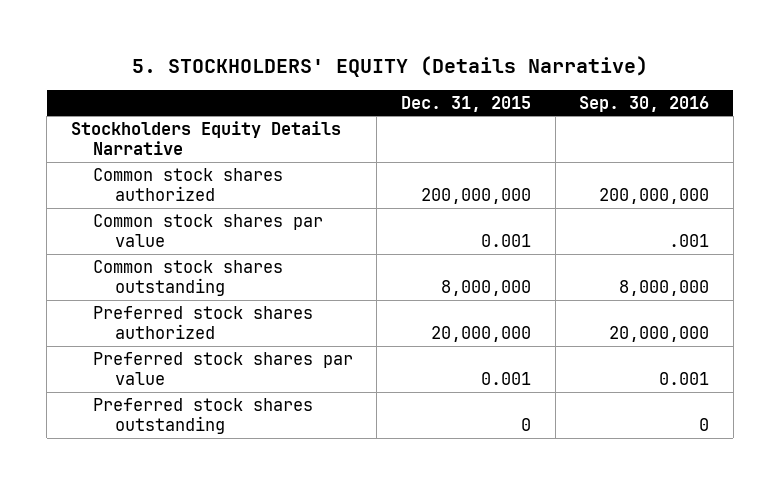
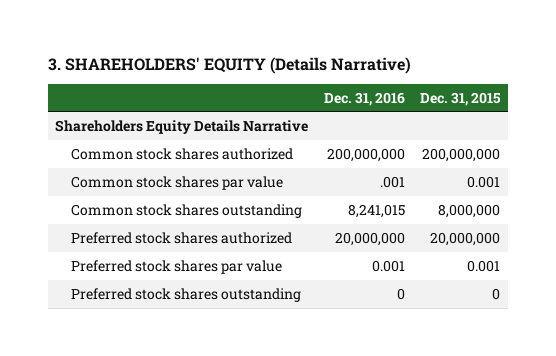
[132,56,649,78] 5. STOCKHOLDERS' EQUITY (Details Narrative) -> [47,56,411,74] 3. SHAREHOLDERS' EQUITY (Details Narrative)
[579,95,710,112] Sep. 30, 2016 -> none
none -> [323,91,405,106] Dec. 31, 2016
[71,120,342,156] Stockholders Equity Details Narrative -> [55,119,309,134] Shareholders Equity Details Narrative

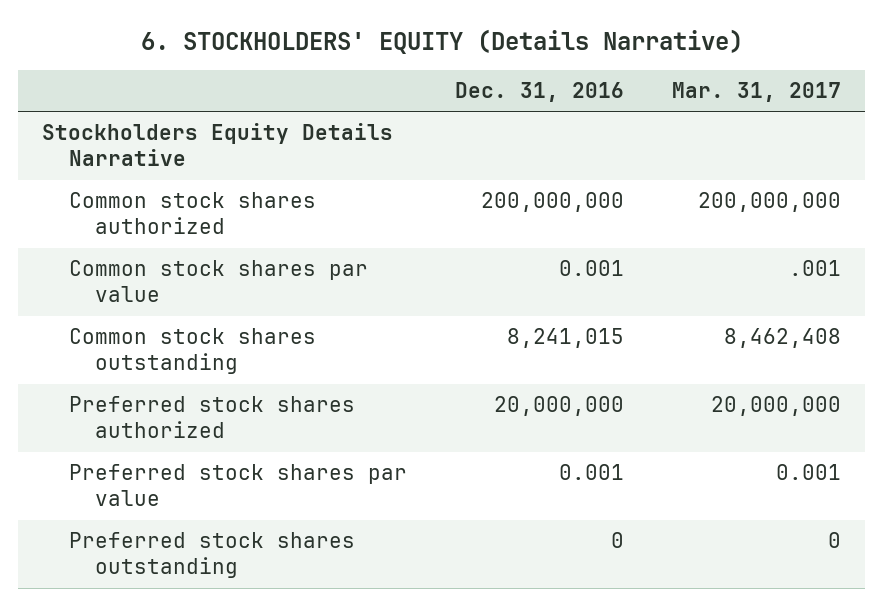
[47,56,411,74] 3. SHAREHOLDERS' EQUITY (Details Narrative) -> [140,28,743,54] 6. STOCKHOLDERS' EQUITY (Details Narrative)
[420,91,502,106] Dec. 31, 2015 -> none
none -> [672,82,842,103] Mar. 31, 2017
[55,119,309,134] Shareholders Equity Details Narrative -> [42,123,394,167] Stockholders Equity Details Narrative
[379,175,405,188] .001 -> [558,260,624,277] 0.001

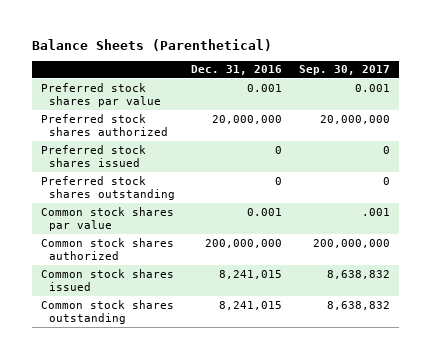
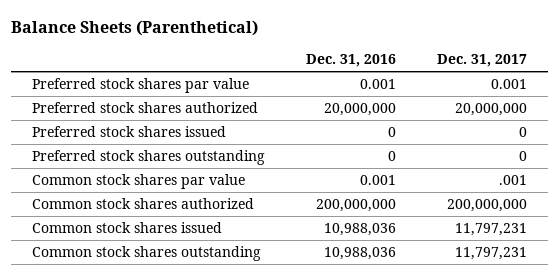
[299,65,391,76] Sep. 30, 2017 -> none
none -> [437,54,528,68] Dec. 31, 2017
[219,269,283,279] 8,241,015 -> [324,222,397,236] 10,988,036
[219,300,283,310] 8,241,015 -> [324,246,397,260] 10,988,036

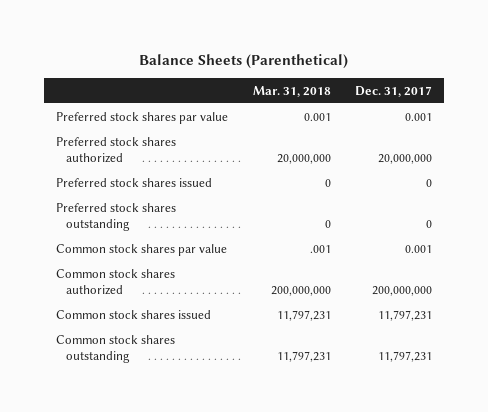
[306,54,397,68] Dec. 31, 2016 -> none
none -> [252,85,331,97] Mar. 31, 2018
[499,174,528,185] .001 -> [404,244,432,253] 0.001

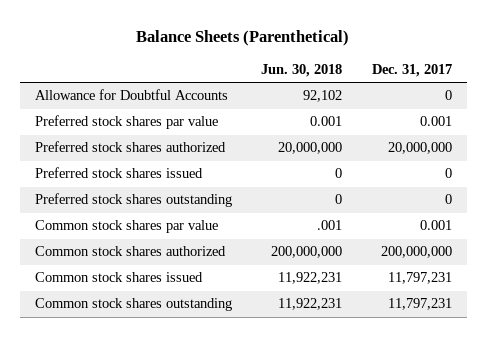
[252,85,331,97] Mar. 31, 2018 -> none
none -> [261,64,343,78] Jun. 30, 2018
none -> [34,89,228,101] Allowance for Doubtful Accounts

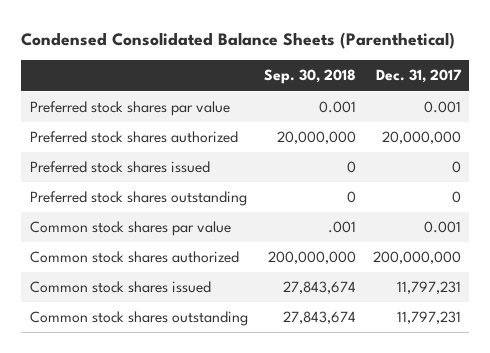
[136,30,350,47] Balance Sheets (Parenthetical) -> [21,31,456,49] Condensed Consolidated Balance Sheets (Parenthetical)
[261,64,343,78] Jun. 30, 2018 -> none
none -> [264,69,357,85] Sep. 30, 2018
[34,89,228,101] Allowance for Doubtful Accounts -> none

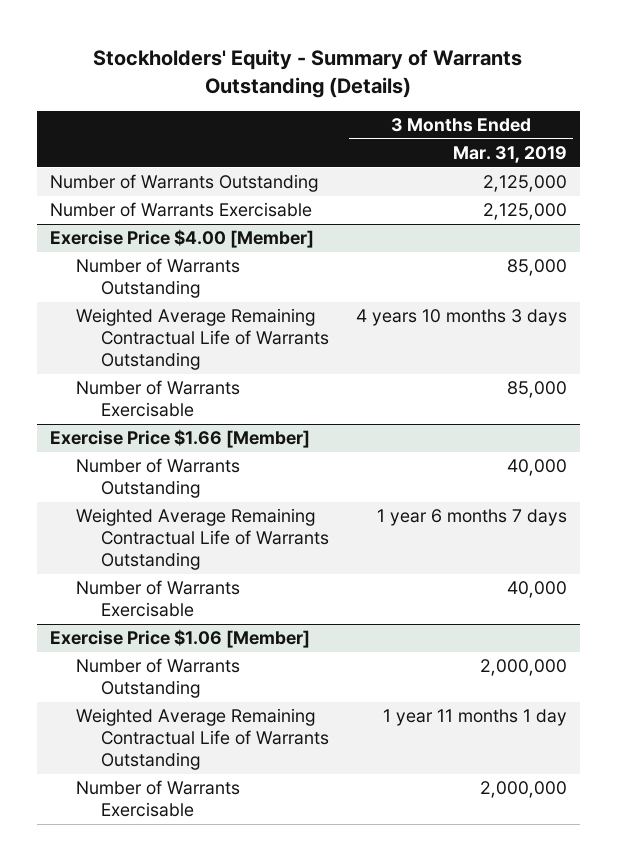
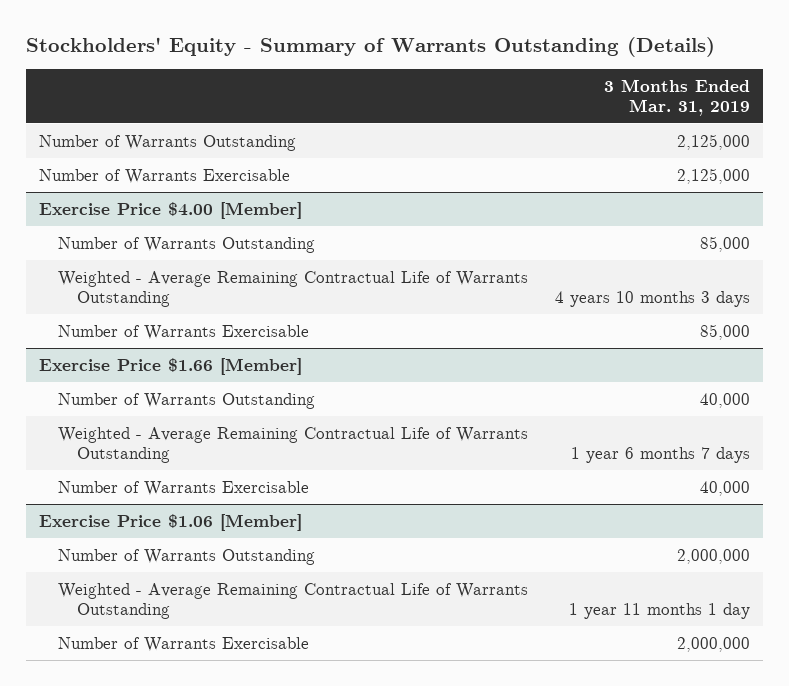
[75,308,330,370] Weighted Average Remaining Contractual Life of Warrants Outstanding -> [57,270,528,307] Weighted - Average Remaining Contractual Life of Warrants Outstanding
[75,508,330,570] Weighted Average Remaining Contractual Life of Warrants Outstanding -> [57,426,528,463] Weighted - Average Remaining Contractual Life of Warrants Outstanding
[75,708,330,770] Weighted Average Remaining Contractual Life of Warrants Outstanding -> [57,582,528,619] Weighted - Average Remaining Contractual Life of Warrants Outstanding

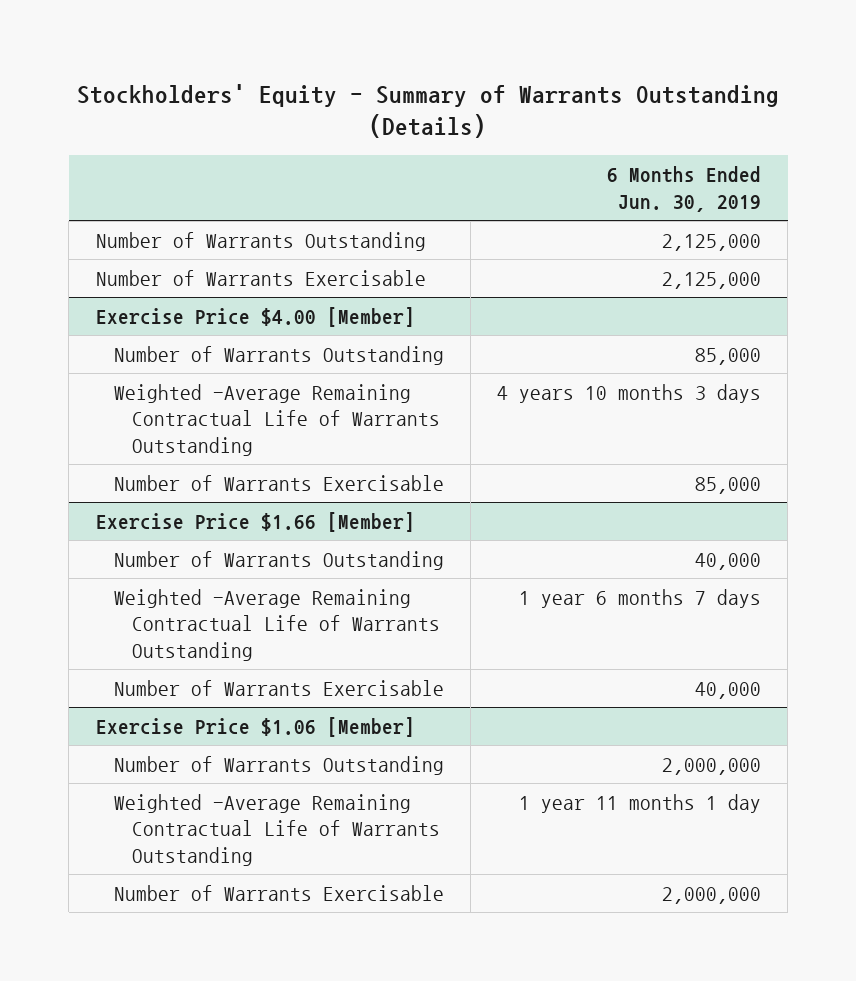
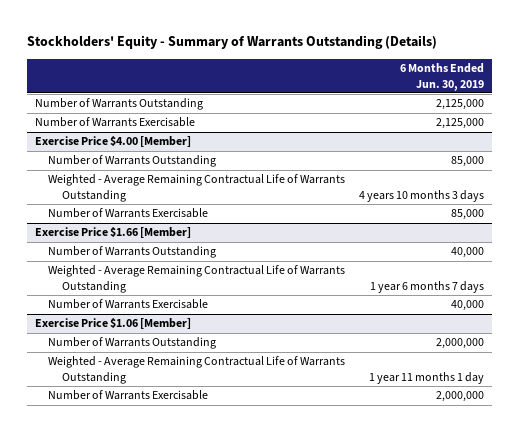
[113,383,440,456] Weighted -Average Remaining Contractual Life of Warrants Outstanding -> [48,174,346,203] Weighted - Average Remaining Contractual Life of Warrants Outstanding
[113,588,440,661] Weighted -Average Remaining Contractual Life of Warrants Outstanding -> [48,265,346,294] Weighted - Average Remaining Contractual Life of Warrants Outstanding
[113,793,440,866] Weighted -Average Remaining Contractual Life of Warrants Outstanding -> [48,356,346,385] Weighted - Average Remaining Contractual Life of Warrants Outstanding

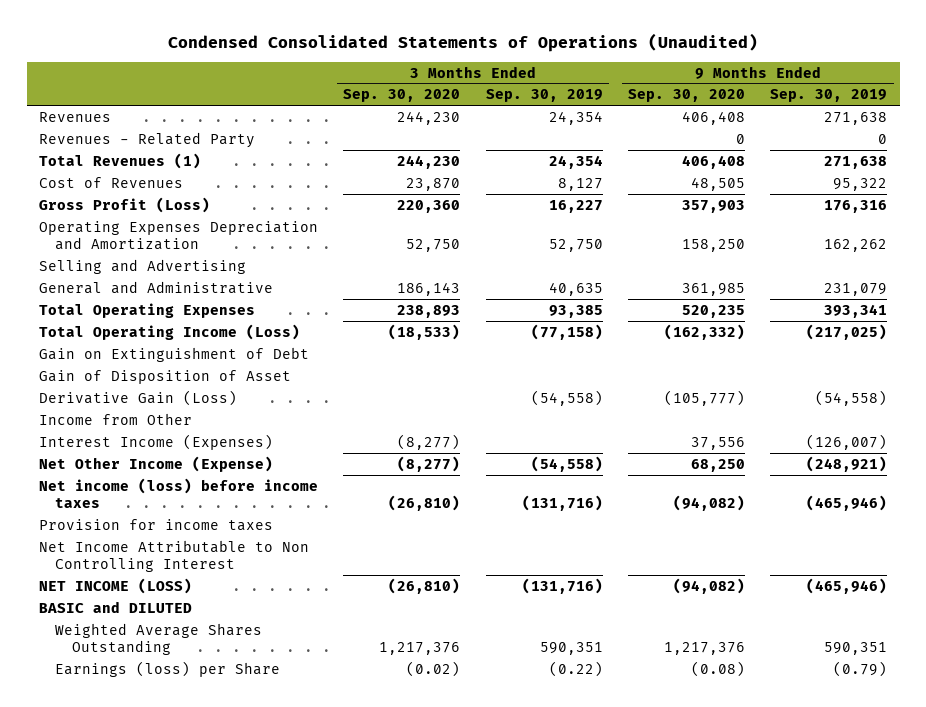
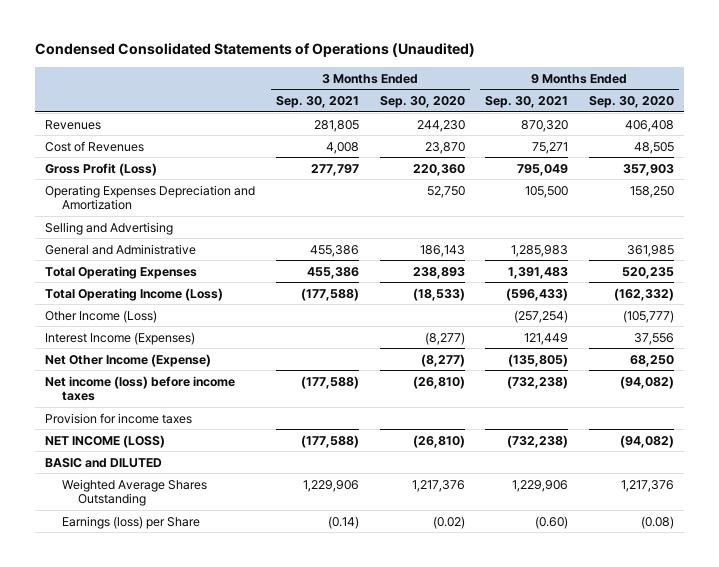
[485,89,603,103] Sep. 30, 2019 -> none
[770,89,888,103] Sep. 30, 2019 -> none
none -> [275,95,359,108] Sep. 30, 2021
none -> [485,95,569,108] Sep. 30, 2021
[39,131,256,148] Revenues - Related Party -> none
[39,152,202,169] Total Revenues (1) -> none
[39,346,310,362] Gain on Extinguishment of Debt -> none
[39,369,292,384] Gain of Disposition of Asset -> none
[39,412,193,425] Income from Other -> none
[39,389,238,406] Derivative Gain (Loss) -> [45,309,158,323] Other Income (Loss)
[39,539,310,573] Net Income Attributable to Non Controlling Interest -> none

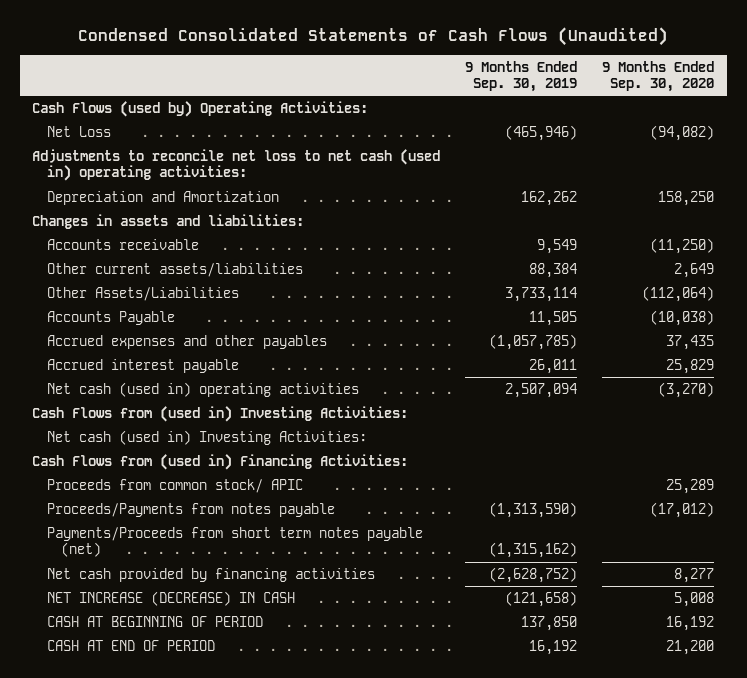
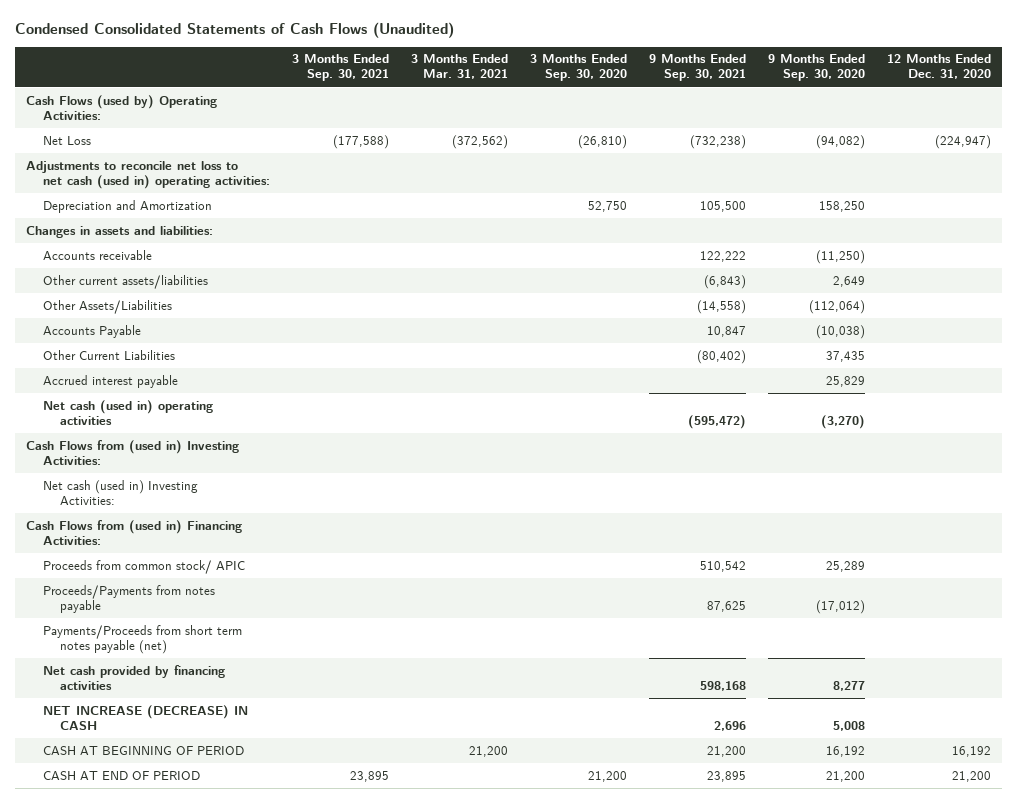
[465,60,578,93] 9 Months Ended Sep. 30, 2019 -> none
none -> [291,54,389,82] 3 Months Ended Sep. 30, 2021
none -> [411,54,509,80] 3 Months Ended Mar. 31, 2021
none -> [530,54,628,82] 3 Months Ended Sep. 30, 2020
none -> [649,54,747,82] 9 Months Ended Sep. 30, 2021
none -> [887,54,992,80] 12 Months Ended Dec. 31, 2020
[46,334,327,349] Accrued expenses and other payables -> [42,349,175,360] Other Current Liabilities

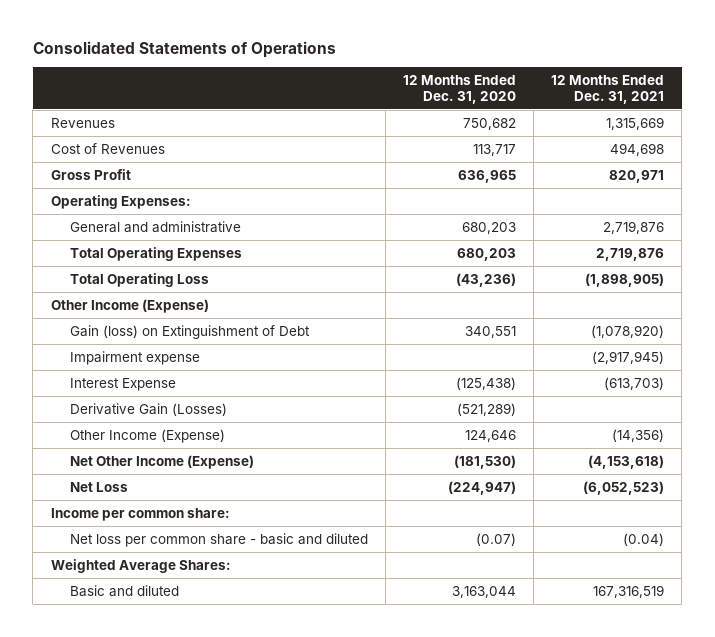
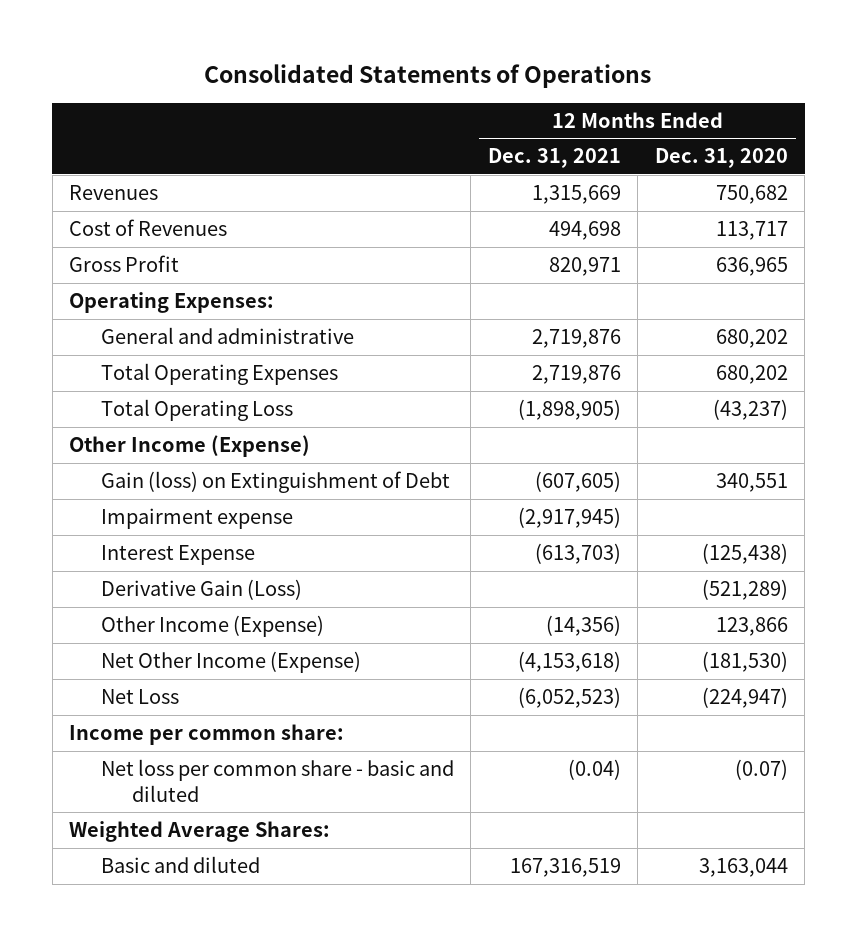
[462,221,517,234] 680,203 -> [715,328,788,348] 680,202
[457,247,517,261] 680,203 -> [715,364,788,384] 680,202
[456,272,517,287] (43,236) -> [712,398,788,420] (43,237)
[591,324,665,338] (1,078,920) -> [534,470,621,492] (607,605)
[69,402,227,416] Derivative Gain (Losses) -> [100,578,302,600] Derivative Gain (Loss)
[465,429,517,442] 124,646 -> [715,616,788,636] 123,866

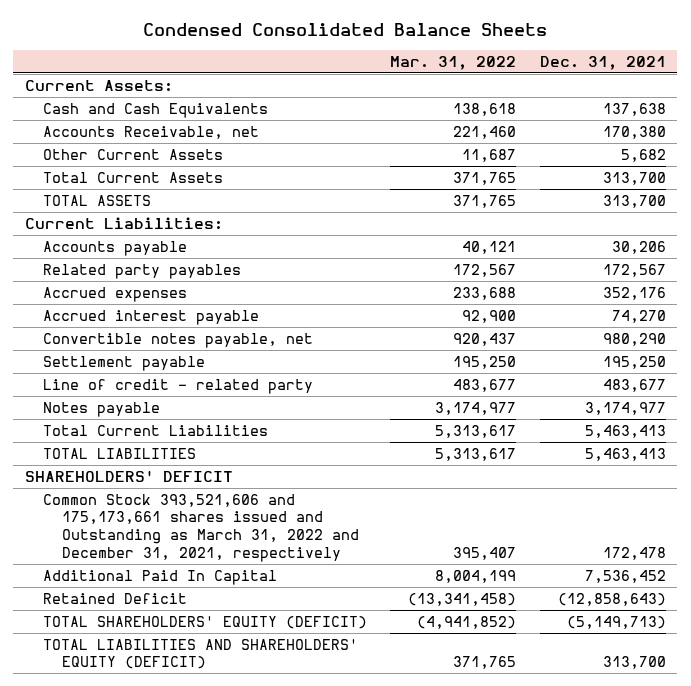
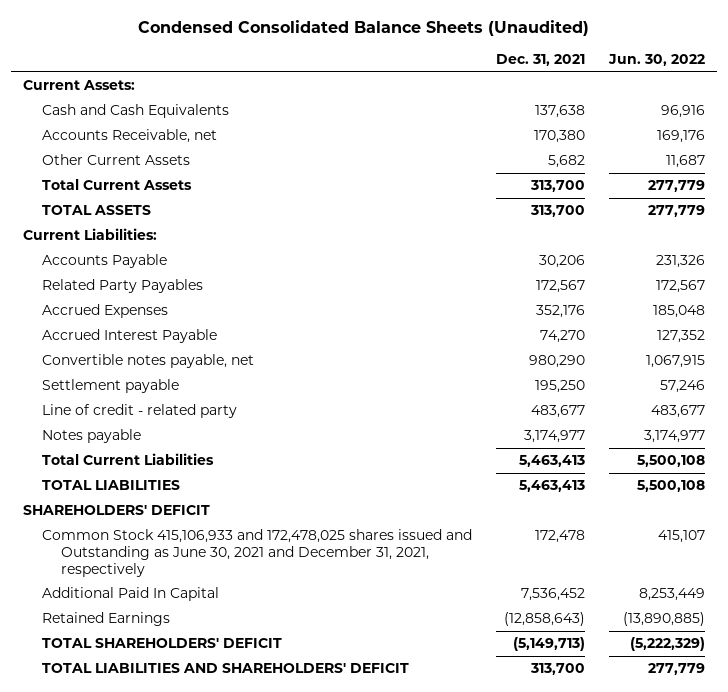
[143,22,548,36] Condensed Consolidated Balance Sheets -> [138,19,590,36] Condensed Consolidated Balance Sheets (Unaudited)
[390,55,517,70] Mar. 31, 2022 -> none
none -> [608,54,706,67] Jun. 30, 2022
[43,240,188,256] Accounts payable -> [41,254,167,269] Accounts Payable
[43,263,242,279] Related party payables -> [41,279,203,294] Related Party Payables
[43,286,188,302] Accrued expenses -> [41,304,168,319] Accrued Expenses
[43,309,260,325] Accrued interest payable -> [41,329,217,344] Accrued Interest Payable
[43,493,359,562] Common Stock 393,521,606 and 175,173,661 shares issued and Outstanding as March 31, 2022 and December 31, 2021, respectively -> [41,529,472,577] Common Stock 415,106,933 and 172,478,025 shares issued and Outstanding as June 30, 2021 and December 31, 2021, respectively
[43,592,188,604] Retained Deficit -> [41,612,170,627] Retained Earnings
[43,615,368,629] TOTAL SHAREHOLDERS' EQUITY (DEFICIT) -> [41,638,282,649] TOTAL SHAREHOLDERS' DEFICIT
[43,638,359,670] TOTAL LIABILITIES AND SHAREHOLDERS' EQUITY (DEFICIT) -> [41,663,409,674] TOTAL LIABILITIES AND SHAREHOLDERS' DEFICIT

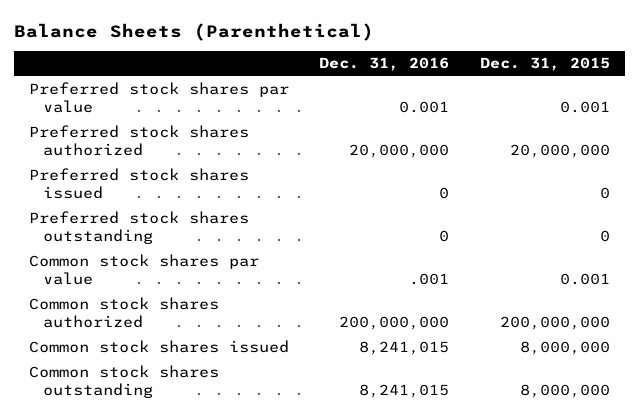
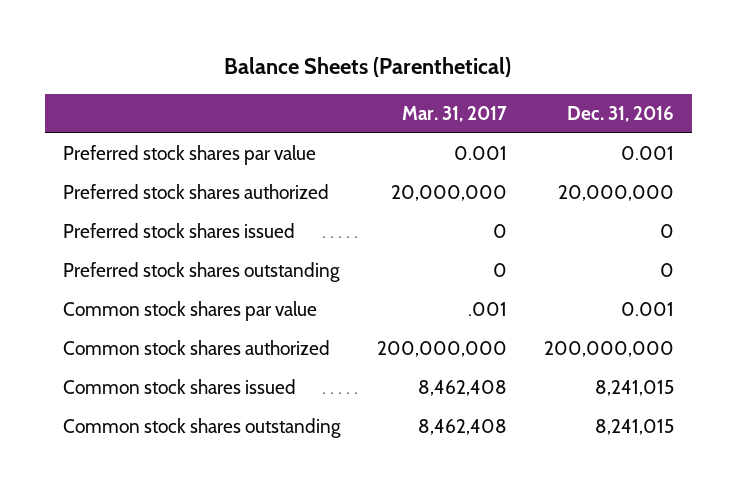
[479,57,610,72] Dec. 31, 2015 -> none
none -> [401,105,507,122] Mar. 31, 2017
[409,273,450,286] .001 -> [620,302,674,317] 0.001

